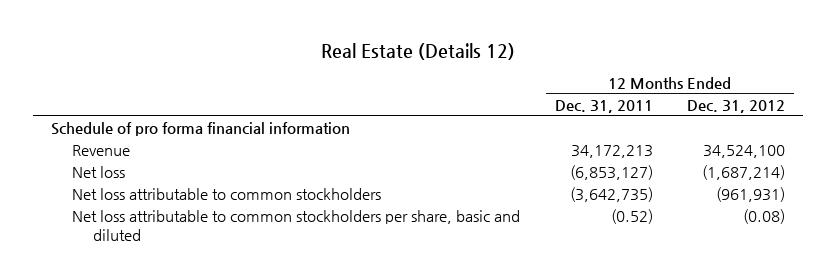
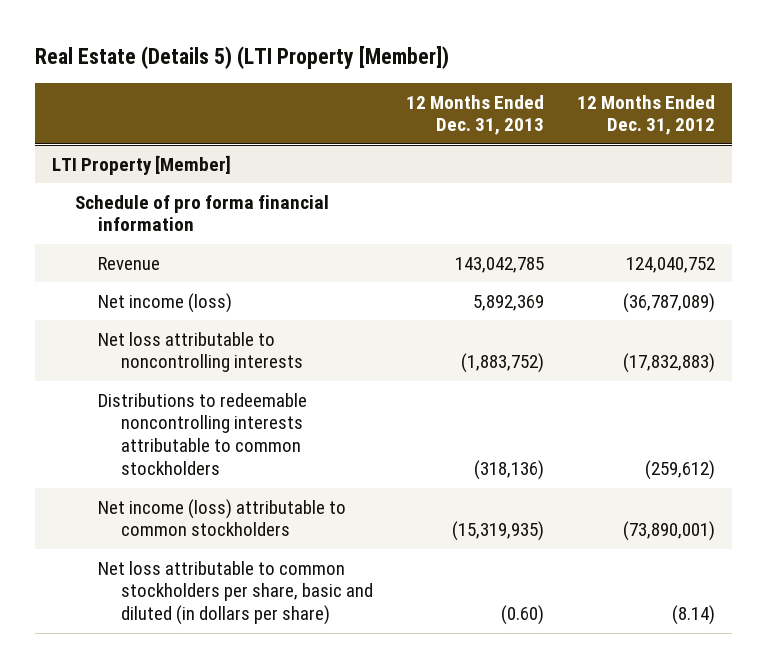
[321,42,516,60] Real Estate (Details 12) -> [35,46,450,70] Real Estate (Details 5) (LTI Property [Member])
[554,99,653,113] Dec. 31, 2011 -> none
none -> [406,94,545,136] 12 Months Ended Dec. 31, 2013
none -> [51,154,231,175] LTI Property [Member]
[703,145,786,159] 34,524,100 -> [626,256,716,273] 124,040,752
[71,166,125,179] Net loss -> [98,292,233,313] Net income (loss)
[702,165,786,181] (1,687,214) -> [623,292,716,313] (36,787,089)
none -> [98,331,304,373] Net loss attributable to noncontrolling interests
none -> [98,392,308,476] Distributions to redeemable noncontrolling interests attributable to common stockholders
[71,188,381,201] Net loss attributable to common stockholders -> [98,498,347,537] Net income (loss) attributable to common stockholders
[716,187,786,203] (961,931) -> [623,521,716,542] (73,890,001)
[71,210,520,241] Net loss attributable to common stockholders per share, basic and diluted -> [98,560,374,626] Net loss attributable to common stockholders per share, basic and diluted (in dollars per share)
[743,209,786,225] (0.08) -> [672,605,716,626] (8.14)

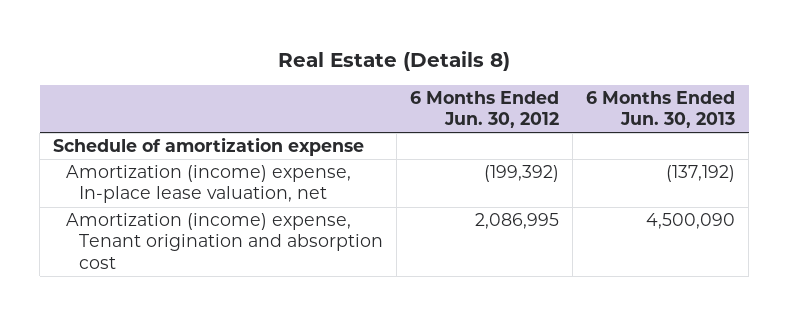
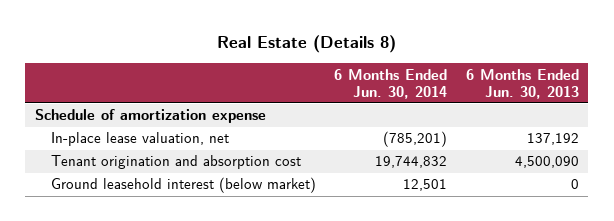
[410,91,560,129] 6 Months Ended Jun. 30, 2012 -> none
none -> [334,68,448,99] 6 Months Ended Jun. 30, 2014
[66,165,352,204] Amortization (income) expense, In-place lease valuation, net -> [50,132,229,147] In-place lease valuation, net
[666,165,736,183] (137,192) -> [526,133,579,146] 137,192
[66,213,384,269] Amortization (income) expense, Tenant origination and absorption cost -> [50,155,301,170] Tenant origination and absorption cost
none -> [50,177,316,194] Ground leasehold interest (below market)

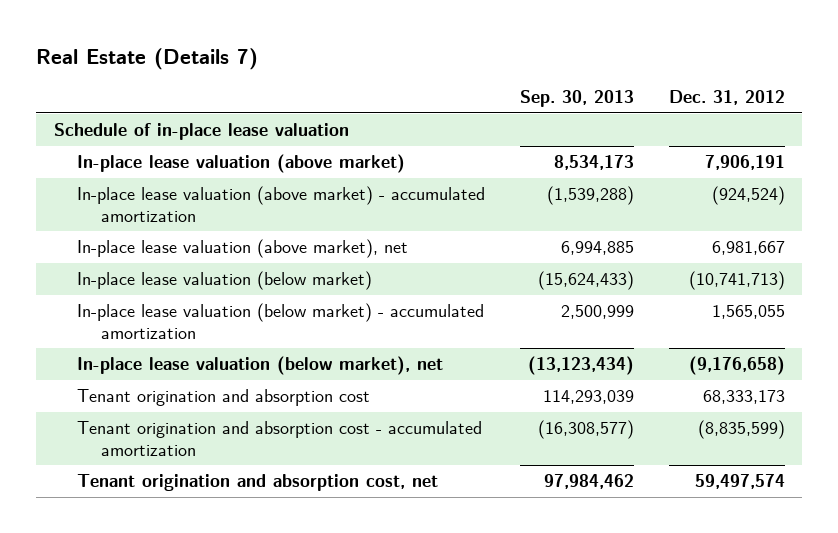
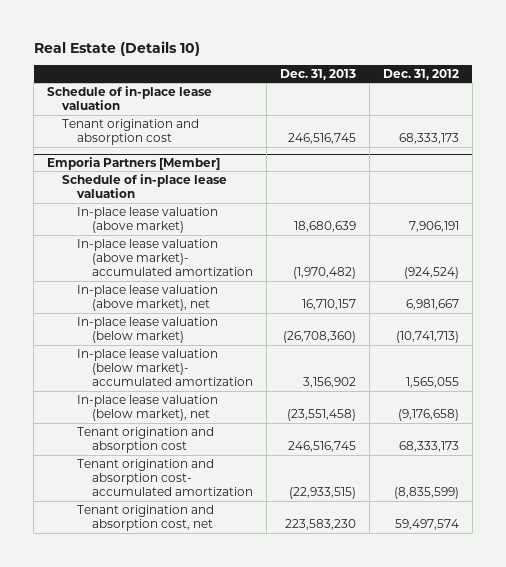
[36,47,259,70] Real Estate (Details 7) -> [33,40,200,56] Real Estate (Details 10)
[520,90,635,108] Sep. 30, 2013 -> none
none -> [280,68,357,80] Dec. 31, 2013
none -> [62,118,200,146] Tenant origination and absorption cost
none -> [47,157,221,171] Emporia Partners [Member]
none -> [62,173,228,199] Schedule of in-place lease valuation
[77,185,486,222] In-place lease valuation (above market) - accumulated amortization -> [77,238,254,277] In-place lease valuation (above market)- accumulated amortization
[77,302,485,339] In-place lease valuation (below market) - accumulated amortization -> [77,348,254,387] In-place lease valuation (below market)- accumulated amortization
[77,420,483,456] Tenant origination and absorption cost - accumulated amortization -> [77,458,254,497] Tenant origination and absorption cost- accumulated amortization

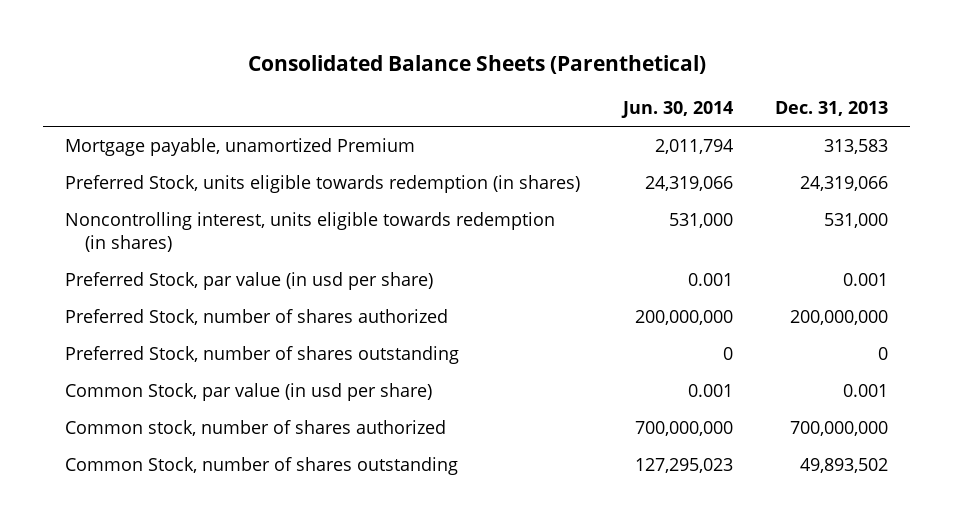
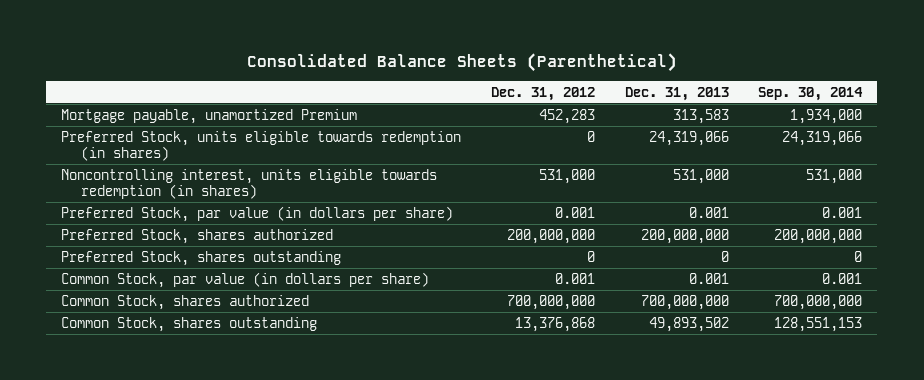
[620,100,733,118] Jun. 30, 2014 -> none
none -> [490,86,595,101] Dec. 31, 2012
none -> [758,86,864,101] Sep. 30, 2014
[64,271,433,290] Preferred Stock, par value (in usd per share) -> [61,205,454,222] Preferred Stock, par value (in dollars per share)
[64,308,448,325] Preferred Stock, number of shares authorized -> [61,228,334,244] Preferred Stock, shares authorized
[64,345,459,364] Preferred Stock, number of shares outstanding -> [61,250,342,266] Preferred Stock, shares outstanding
[64,382,432,401] Common Stock, par value (in usd per share) -> [61,271,430,288] Common Stock, par value (in dollars per share)
[64,419,446,436] Common stock, number of shares authorized -> [61,294,310,310] Common Stock, shares authorized
[64,456,458,475] Common Stock, number of shares outstanding -> [61,316,318,332] Common Stock, shares outstanding

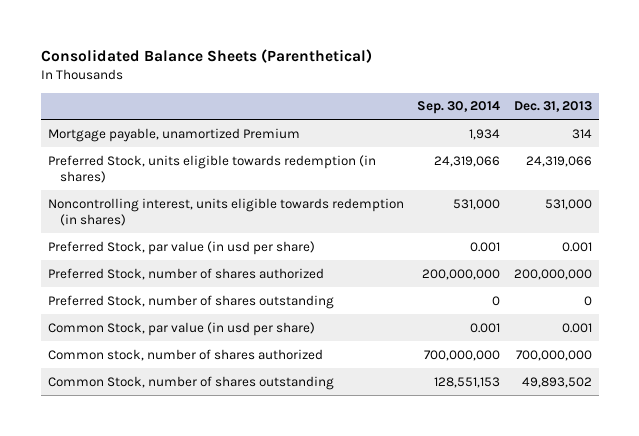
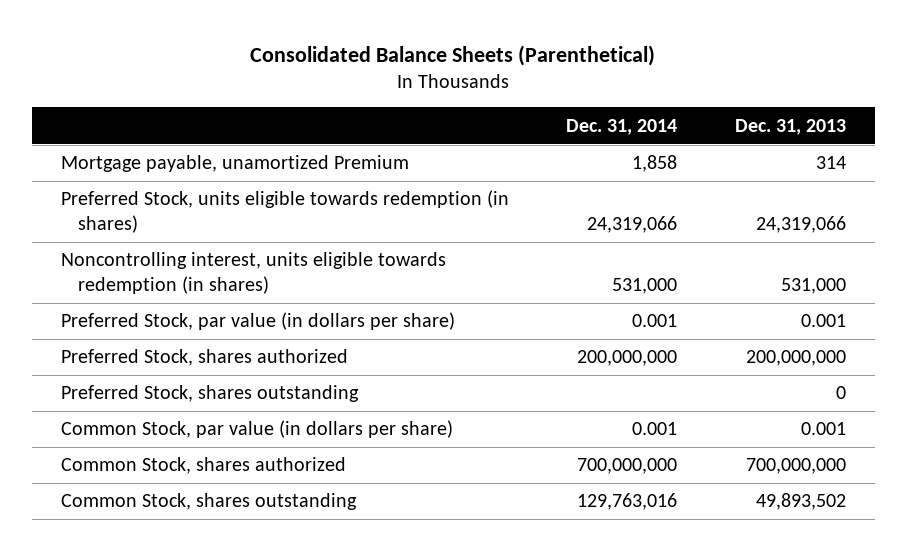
[417,101,501,115] Sep. 30, 2014 -> none
none -> [566,118,678,135] Dec. 31, 2014
[47,240,315,255] Preferred Stock, par value (in usd per share) -> [60,312,455,331] Preferred Stock, par value (in dollars per share)
[47,267,324,280] Preferred Stock, number of shares authorized -> [60,349,348,367] Preferred Stock, shares authorized
[47,294,334,309] Preferred Stock, number of shares outstanding -> [60,385,359,403] Preferred Stock, shares outstanding
[47,321,315,336] Common Stock, par value (in usd per share) -> [60,420,453,439] Common Stock, par value (in dollars per share)
[47,348,323,361] Common stock, number of shares authorized -> [60,457,346,475] Common Stock, shares authorized
[47,375,334,390] Common Stock, number of shares outstanding -> [60,493,357,511] Common Stock, shares outstanding

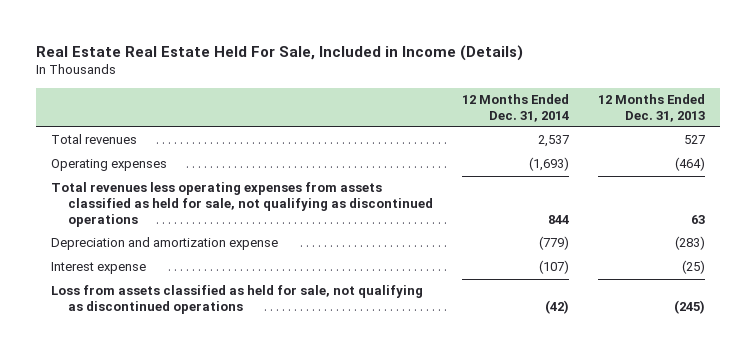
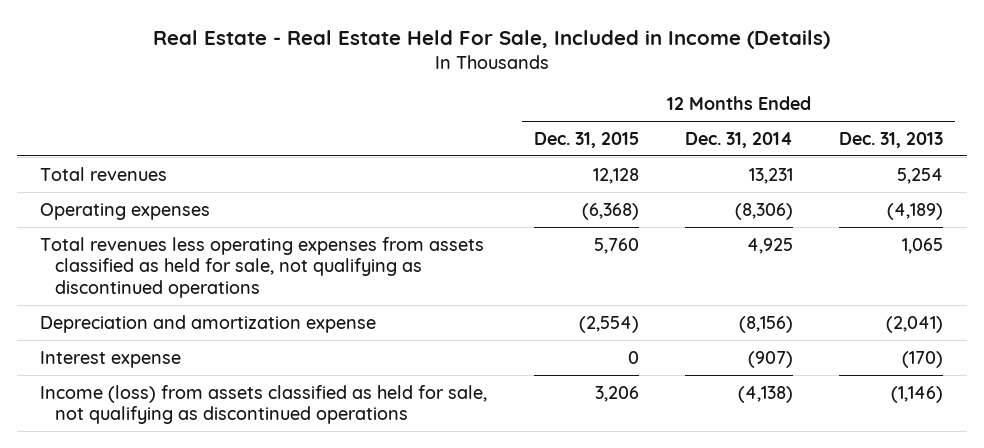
[36,44,524,61] Real Estate Real Estate Held For Sale, Included in Income (Details) -> [152,29,830,49] Real Estate - Real Estate Held For Sale, Included in Income (Details)
none -> [533,131,639,148] Dec. 31, 2015
[537,135,569,148] 2,537 -> [749,167,794,184] 13,231
[684,135,706,145] 527 -> [897,167,944,184] 5,254
[528,157,569,172] (1,693) -> [735,202,794,220] (8,306)
[675,157,706,172] (464) -> [887,202,944,220] (4,189)
[547,214,569,224] 844 -> [747,237,794,254] 4,925
[691,214,706,224] 63 -> [902,237,944,254] 1,065
[538,236,569,251] (779) -> [739,315,794,333] (8,156)
[675,236,706,251] (283) -> [886,315,944,333] (2,041)
[538,260,569,275] (107) -> [748,350,794,368] (907)
[682,260,706,275] (25) -> [902,350,944,368] (170)
[50,285,423,315] Loss from assets classified as held for sale, not qualifying as discontinued operations -> [40,384,488,425] Income (loss) from assets classified as held for sale, not qualifying as discontinued operations
[544,300,569,315] (42) -> [738,385,794,403] (4,138)
[674,300,706,315] (245) -> [891,385,944,403] (1,146)

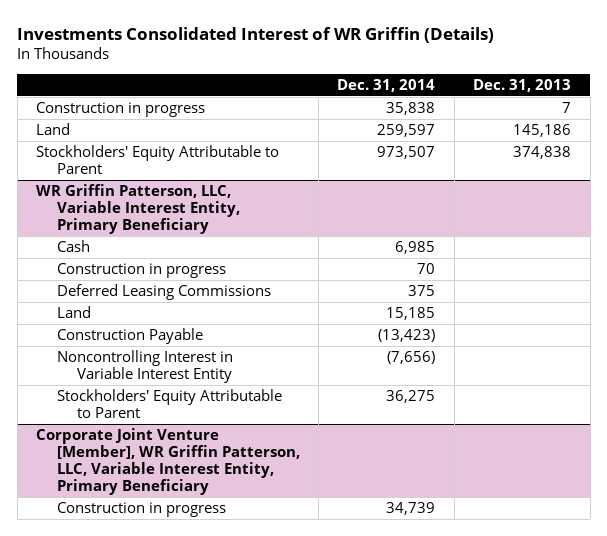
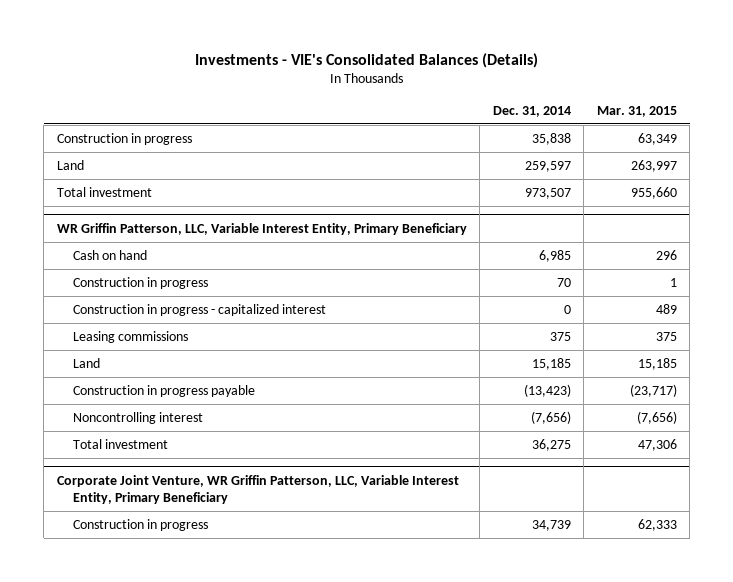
[17,26,495,43] Investments Consolidated Interest of WR Griffin (Details) -> [194,53,538,69] Investments - VIE's Consolidated Balances (Details)
[473,78,572,92] Dec. 31, 2013 -> none
none -> [596,106,677,118] Mar. 31, 2015
[35,145,279,175] Stockholders' Equity Attributable to Parent -> [56,186,152,197] Total investment
[56,240,90,253] Cash -> [72,249,147,260] Cash on hand
none -> [72,303,326,316] Construction in progress - capitalized interest
[56,284,271,301] Deferred Leasing Commissions -> [72,330,188,343] Leasing commissions
[56,328,203,345] Construction Payable -> [72,384,255,397] Construction in progress payable
[56,350,233,384] Noncontrolling Interest in Variable Interest Entity -> [72,411,203,424] Noncontrolling interest
[56,389,282,419] Stockholders' Equity Attributable to Parent -> [72,438,168,449] Total investment
[35,428,300,496] Corporate Joint Venture [Member], WR Griffin Patterson, LLC, Variable Interest Entity, Primary Beneficiary -> [56,474,459,504] Corporate Joint Venture, WR Griffin Patterson, LLC, Variable Interest Entity, Primary Beneficiary

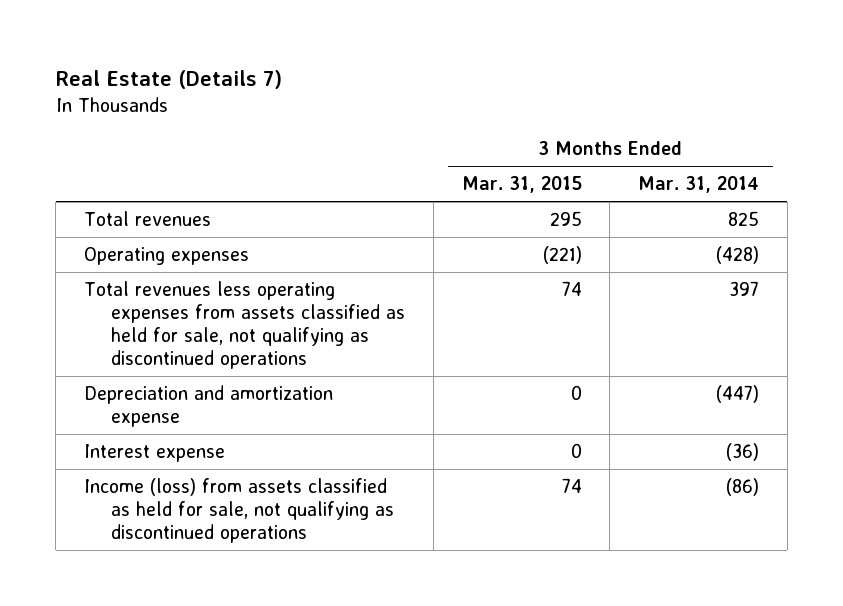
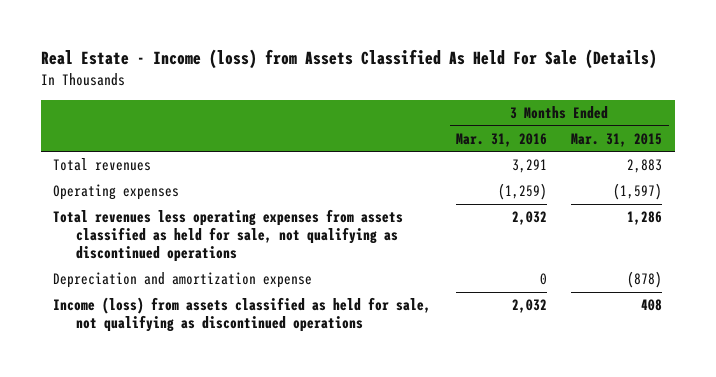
[55,69,282,89] Real Estate (Details 7) -> [40,49,657,70] Real Estate - Income (loss) from Assets Classified As Held For Sale (Details)
[638,176,760,194] Mar. 31, 2014 -> none
none -> [455,132,547,147] Mar. 31, 2016
[83,444,225,463] Interest expense -> none
[549,211,582,227] 295 -> [627,159,663,174] 2,883
[542,246,582,265] (221) -> [613,183,663,201] (1,597)
[561,281,582,297] 74 -> [627,211,663,226] 1,286
[570,385,582,401] 0 -> [627,271,663,289] (878)
[561,478,582,494] 74 -> [641,299,663,312] 408

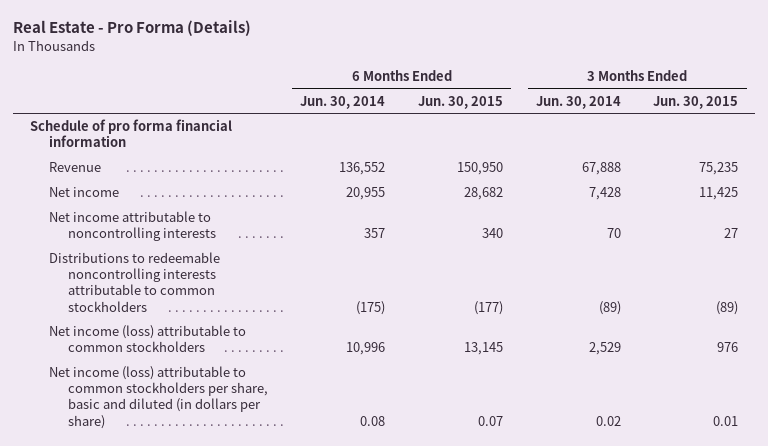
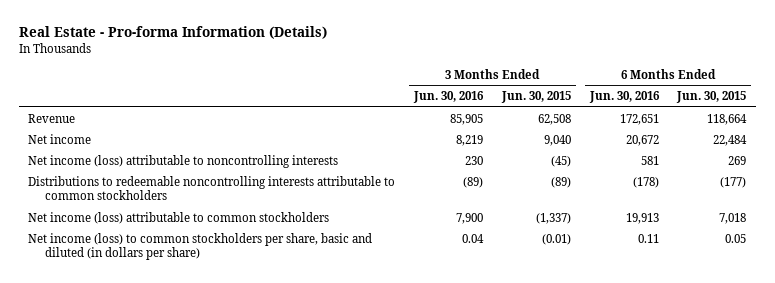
[13,20,252,37] Real Estate - Pro Forma (Details) -> [18,26,327,40] Real Estate - Pro-forma Information (Details)
[300,95,386,109] Jun. 30, 2014 -> none
[535,95,621,109] Jun. 30, 2014 -> none
none -> [413,91,485,104] Jun. 30, 2016
none -> [588,91,660,104] Jun. 30, 2016
[29,119,232,148] Schedule of pro forma financial information -> none
[457,162,504,176] 150,950 -> [707,113,748,125] 118,664
[699,162,739,176] 75,235 -> [537,113,571,125] 62,508
[464,187,504,201] 28,682 -> [713,134,748,146] 22,484
[699,187,739,201] 11,425 -> [543,134,571,146] 9,040
[48,211,216,242] Net income attributable to noncontrolling interests -> [28,154,339,168] Net income (loss) attributable to noncontrolling interests
[482,228,504,239] 340 -> [728,155,747,165] 269
[724,228,739,239] 27 -> [550,155,571,167] (45)
[464,342,504,356] 13,145 -> [719,212,747,224] 7,018
[717,342,739,353] 976 -> [535,212,571,224] (1,337)
[48,366,268,429] Net income (loss) attributable to common stockholders per share, basic and diluted (in dollars per share) -> [28,232,373,261] Net income (loss) to common stockholders per share, basic and diluted (in dollars per share)
[478,415,504,426] 0.07 -> [725,233,747,243] 0.05
[713,415,739,426] 0.01 -> [541,233,571,245] (0.01)

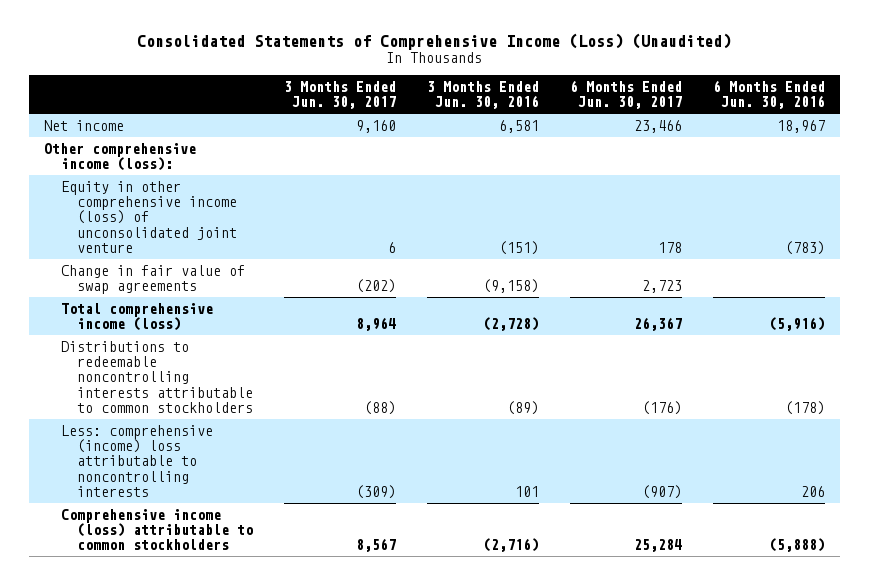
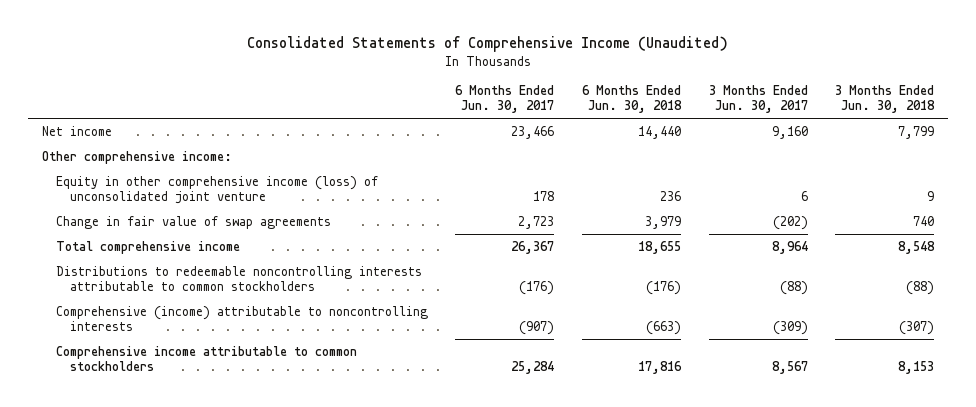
[137,33,732,51] Consolidated Statements of Comprehensive Income (Loss) (Unaudited) -> [247,36,729,53] Consolidated Statements of Comprehensive Income (Unaudited)
[427,80,540,110] 3 Months Ended Jun. 30, 2016 -> none
[712,79,825,110] 6 Months Ended Jun. 30, 2016 -> none
none -> [582,85,683,114] 6 Months Ended Jun. 30, 2018
none -> [835,85,936,114] 3 Months Ended Jun. 30, 2018
[44,142,197,172] Other comprehensive income (loss): -> [41,150,232,164] Other comprehensive income:
[60,302,213,332] Total comprehensive income (loss) -> [55,240,240,254] Total comprehensive income
[60,424,213,497] Less: comprehensive (income) loss attributable to noncontrolling interests -> [55,305,428,331] Comprehensive (income) attributable to noncontrolling interests
[60,508,254,551] Comprehensive income (loss) attributable to common stockholders -> [55,345,357,371] Comprehensive income attributable to common stockholders

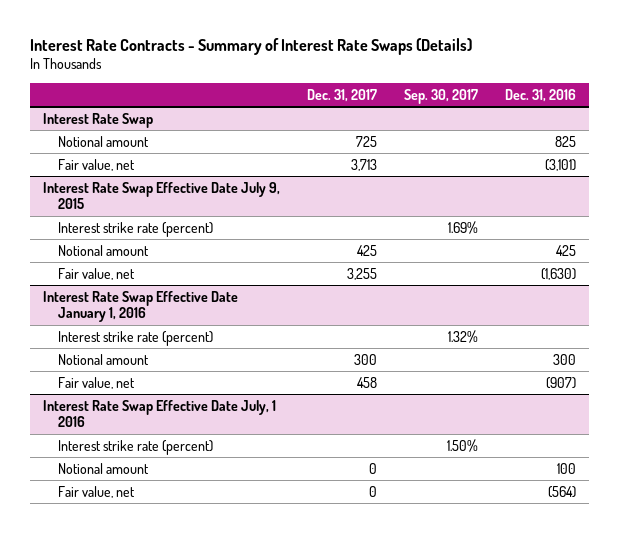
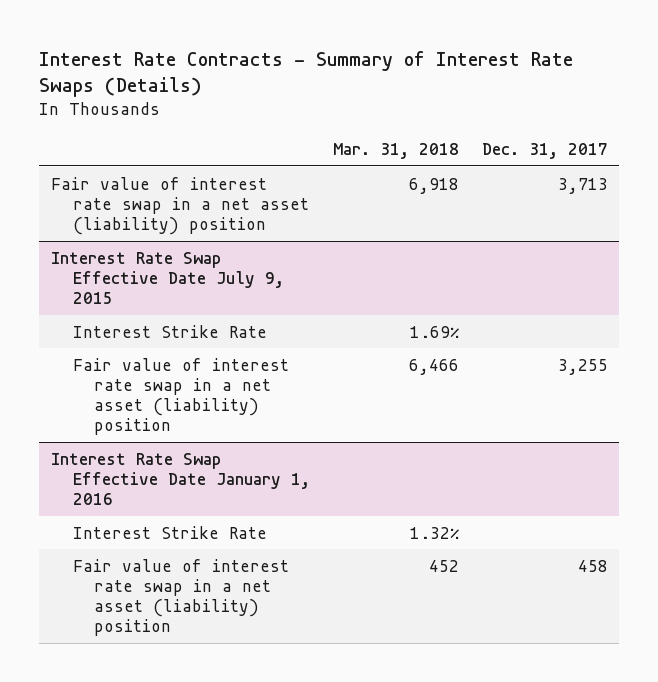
[403,88,478,104] Sep. 30, 2017 -> none
[504,88,576,102] Dec. 31, 2016 -> none
none -> [332,143,459,160] Mar. 31, 2018
[42,112,153,128] Interest Rate Swap -> none
[58,135,150,147] Notional amount -> none
[58,158,136,171] Fair value, net -> [50,176,309,235] Fair value of interest rate swap in a net asset (liability) position
[58,244,150,256] Notional amount -> none
[58,221,214,237] Interest strike rate (percent) -> [72,324,267,338] Interest Strike Rate
[58,267,136,280] Fair value, net -> [72,357,289,436] Fair value of interest rate swap in a net asset (liability) position
[58,353,150,365] Notional amount -> none
[42,399,276,428] Interest Rate Swap Effective Date July, 1 2016 -> none
[58,439,214,455] Interest strike rate (percent) -> none
[58,462,150,474] Notional amount -> none
[58,485,136,498] Fair value, net -> none
[58,330,214,346] Interest strike rate (percent) -> [72,525,267,539] Interest Strike Rate
[58,376,136,389] Fair value, net -> [72,558,289,637] Fair value of interest rate swap in a net asset (liability) position

